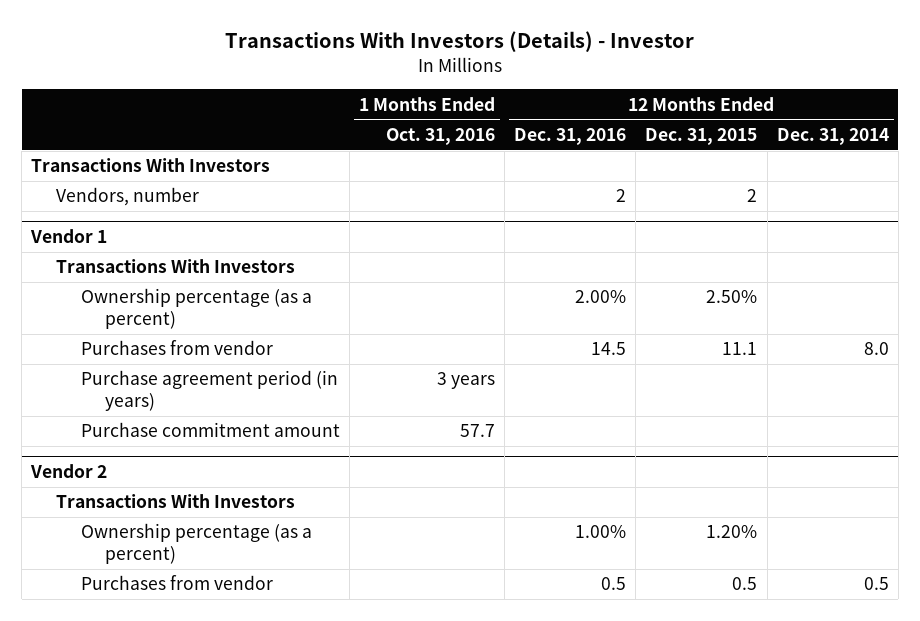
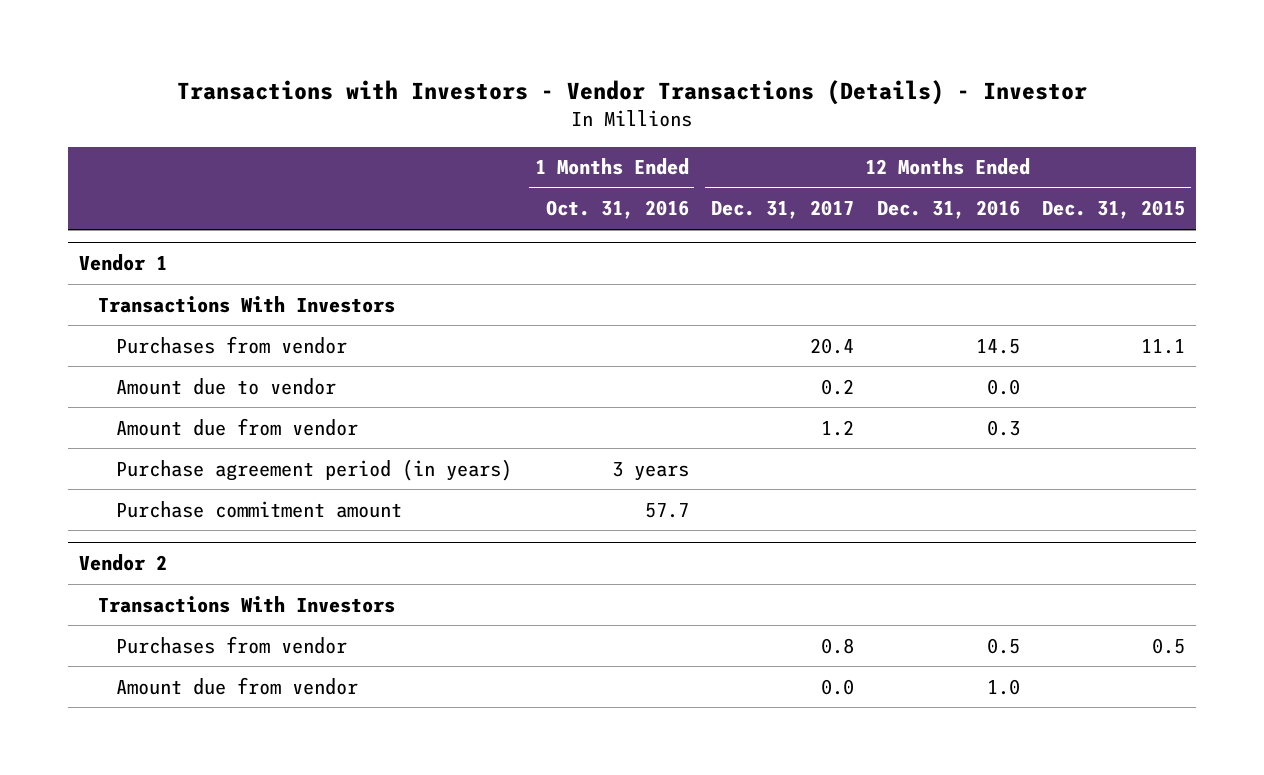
[224,31,694,53] Transactions With Investors (Details) - Investor -> [176,80,1087,106] Transactions with Investors - Vendor Transactions (Details) - Investor
[776,127,889,145] Dec. 31, 2014 -> none
none -> [711,200,855,220] Dec. 31, 2017
[31,158,271,173] Transactions With Investors -> none
[55,187,199,207] Vendors, number -> none
[80,288,312,329] Ownership percentage (as a percent) -> none
none -> [116,377,337,395] Amount due to vendor
none -> [116,417,359,436] Amount due from vendor
[80,523,312,564] Ownership percentage (as a percent) -> none
none -> [116,676,359,695] Amount due from vendor

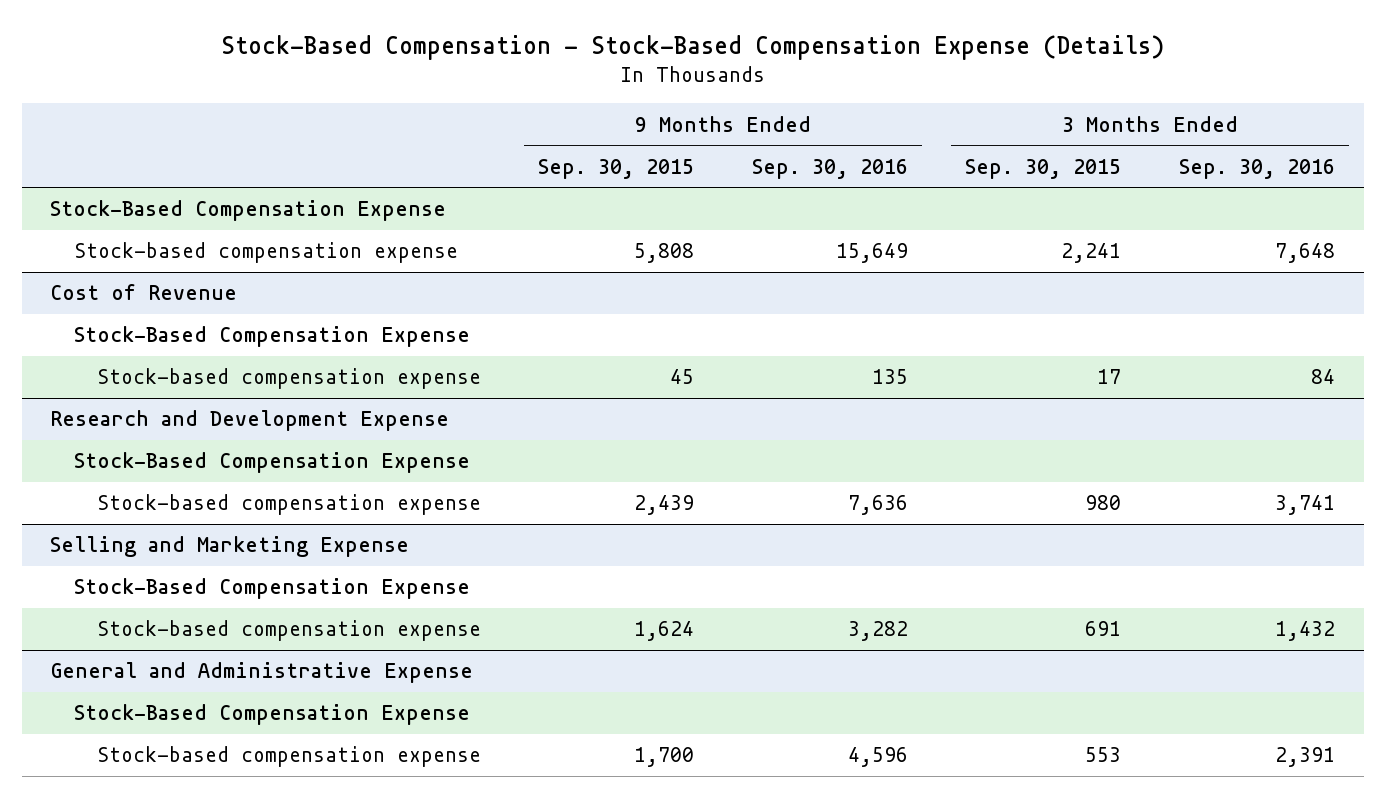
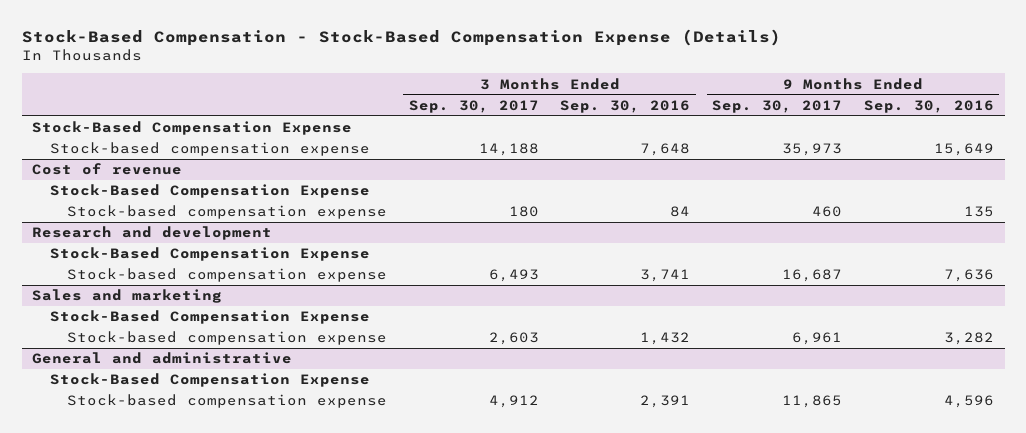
[538,158,695,179] Sep. 30, 2015 -> none
[965,158,1122,179] Sep. 30, 2015 -> none
none -> [408,99,539,113] Sep. 30, 2017
none -> [712,99,843,113] Sep. 30, 2017
[50,284,238,301] Cost of Revenue -> [32,163,183,176] Cost of revenue
[50,410,450,432] Research and Development Expense -> [32,226,273,241] Research and development
[50,536,410,558] Selling and Marketing Expense -> [32,289,223,304] Sales and marketing
[50,662,474,684] General and Administrative Expense -> [32,352,293,365] General and administrative

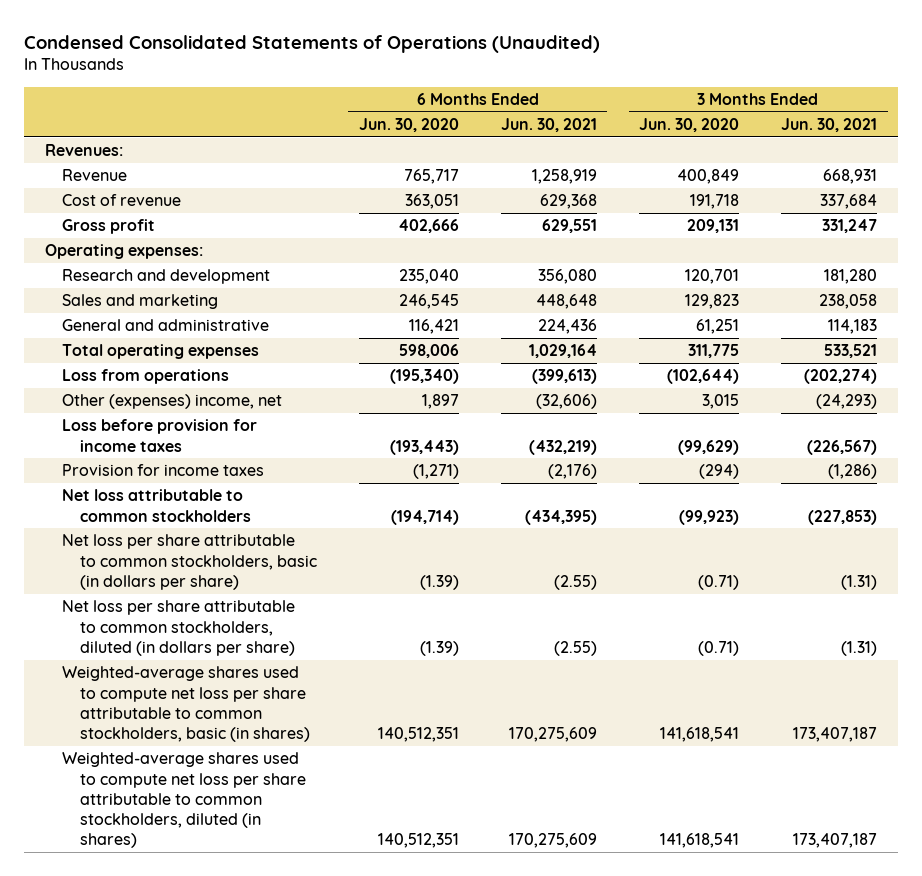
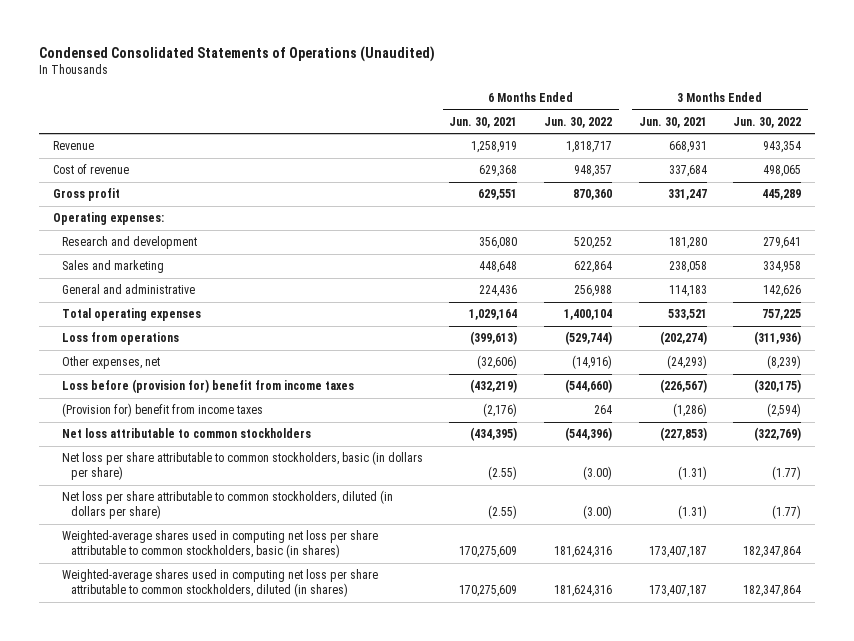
[358,118,459,133] Jun. 30, 2020 -> none
[639,118,740,133] Jun. 30, 2020 -> none
none -> [544,116,613,128] Jun. 30, 2022
none -> [733,116,802,128] Jun. 30, 2022
[44,144,123,157] Revenues: -> none
[62,394,283,410] Other (expenses) income, net -> [61,356,160,370] Other expenses, net
[62,419,258,452] Loss before provision for income taxes -> [61,379,354,394] Loss before (provision for) benefit from income taxes
[62,464,265,477] Provision for income taxes -> [61,403,263,418] (Provision for) benefit from income taxes
[62,666,310,743] Weighted-average shares used to compute net loss per share attributable to common stockholders, basic (in shares) -> [61,530,378,559] Weighted-average shares used in computing net loss per share attributable to common stockholders, basic (in shares)
[62,752,306,849] Weighted-average shares used to compute net loss per share attributable to common stockholders, diluted (in shares) -> [61,569,378,598] Weighted-average shares used in computing net loss per share attributable to common stockholders, diluted (in shares)

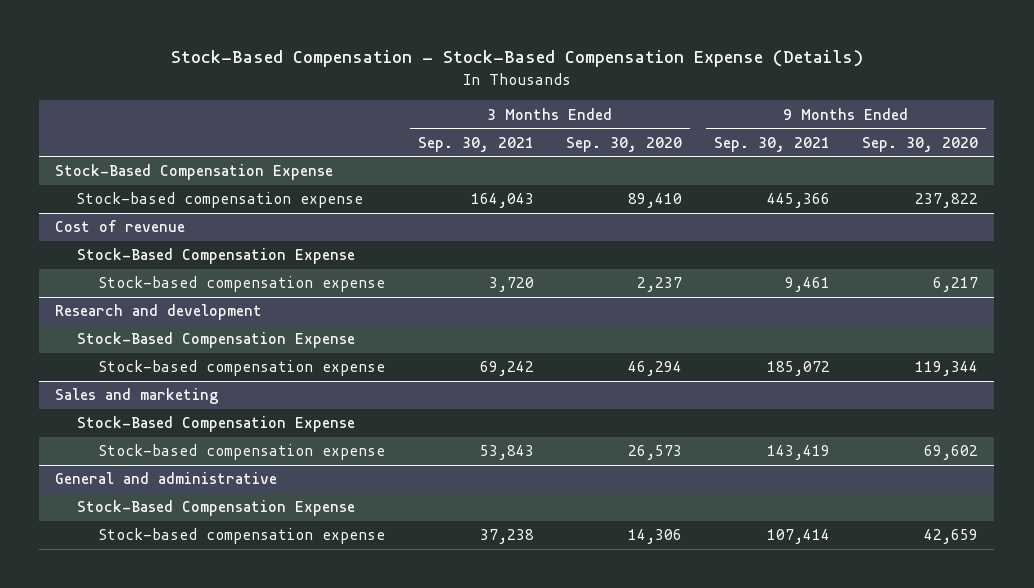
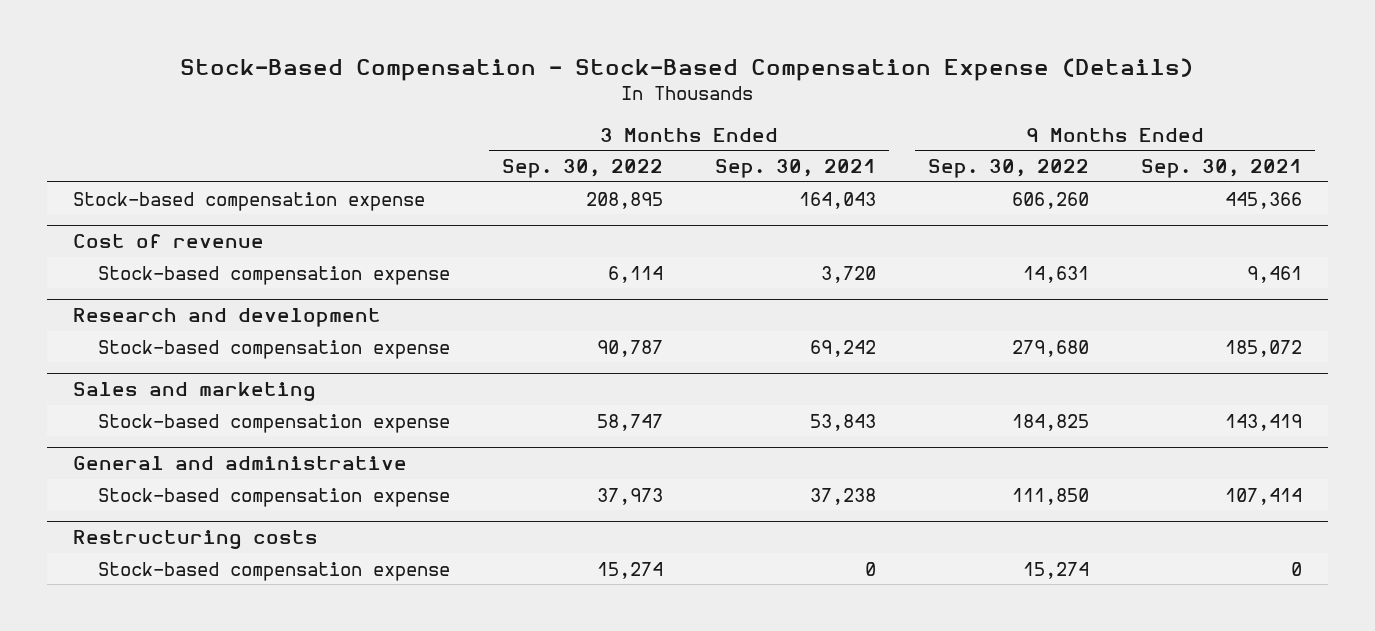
[565,136,682,152] Sep. 30, 2020 -> none
[862,136,979,152] Sep. 30, 2020 -> none
none -> [501,159,663,179] Sep. 30, 2022
none -> [928,159,1090,179] Sep. 30, 2022
[55,164,334,181] Stock-Based Compensation Expense -> none
[77,248,356,265] Stock-Based Compensation Expense -> none
[77,332,356,349] Stock-Based Compensation Expense -> none
[77,416,356,433] Stock-Based Compensation Expense -> none
[77,500,356,517] Stock-Based Compensation Expense -> none
none -> [72,529,318,549] Restructuring costs
none -> [97,561,450,581] Stock-based compensation expense

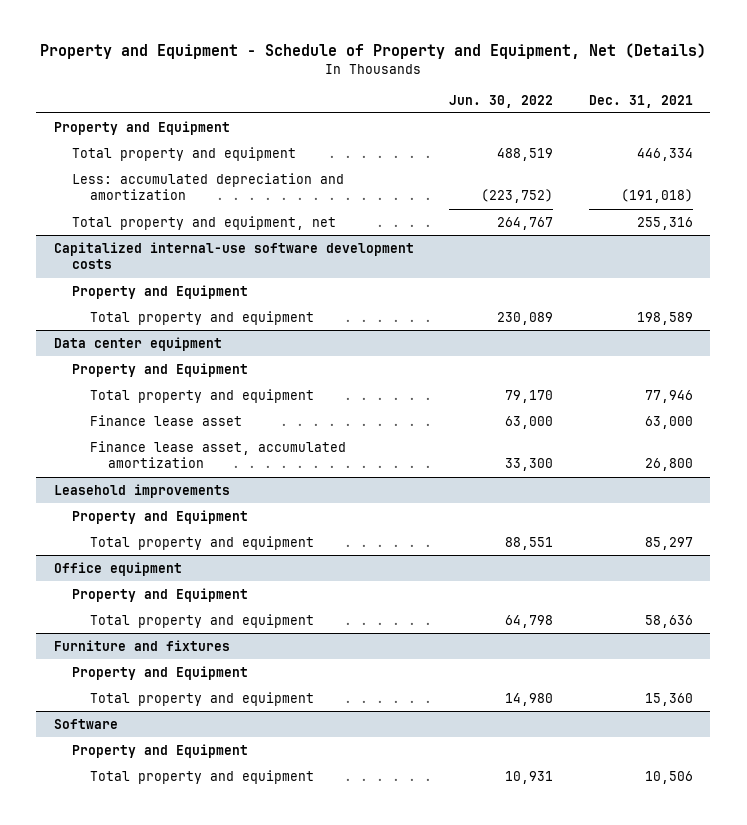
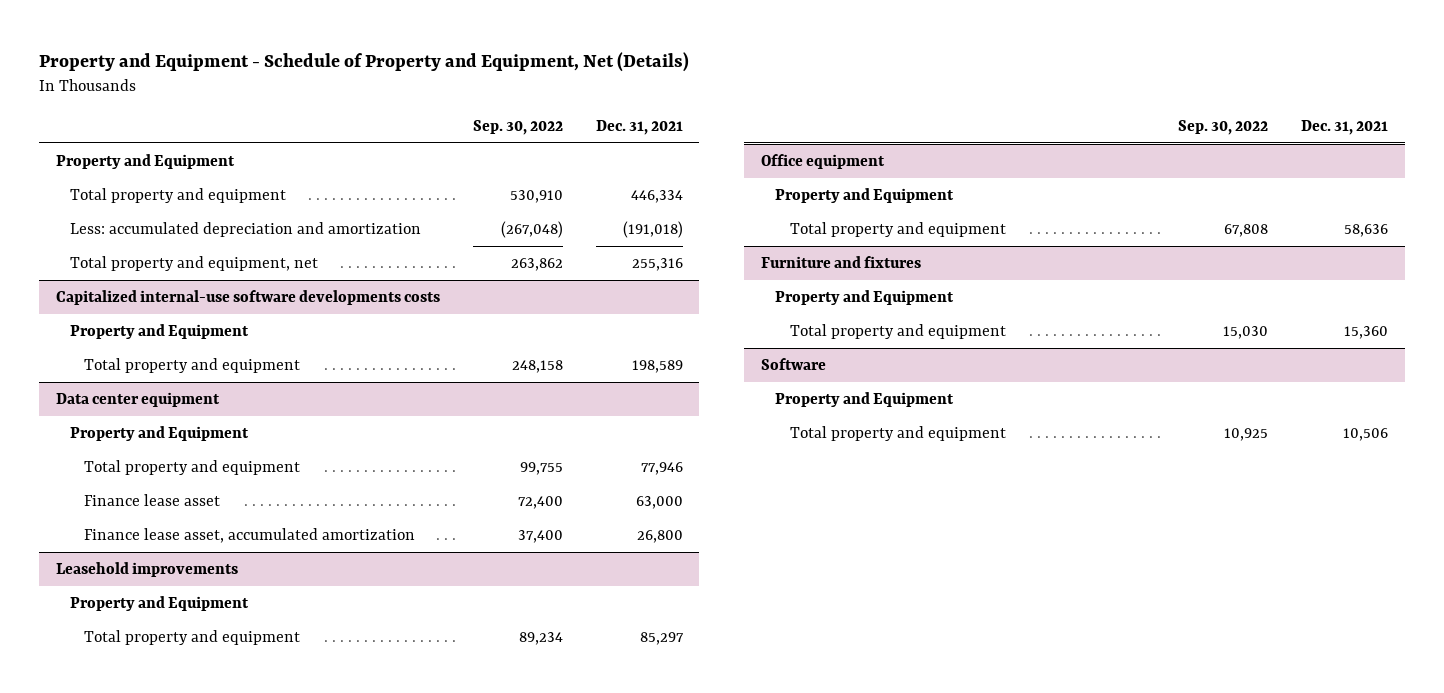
[449,94,554,108] Jun. 30, 2022 -> none
none -> [472,120,563,136] Sep. 30, 2022
[53,241,414,270] Capitalized internal-use software development costs -> [55,289,440,305] Capitalized internal-use software developments costs

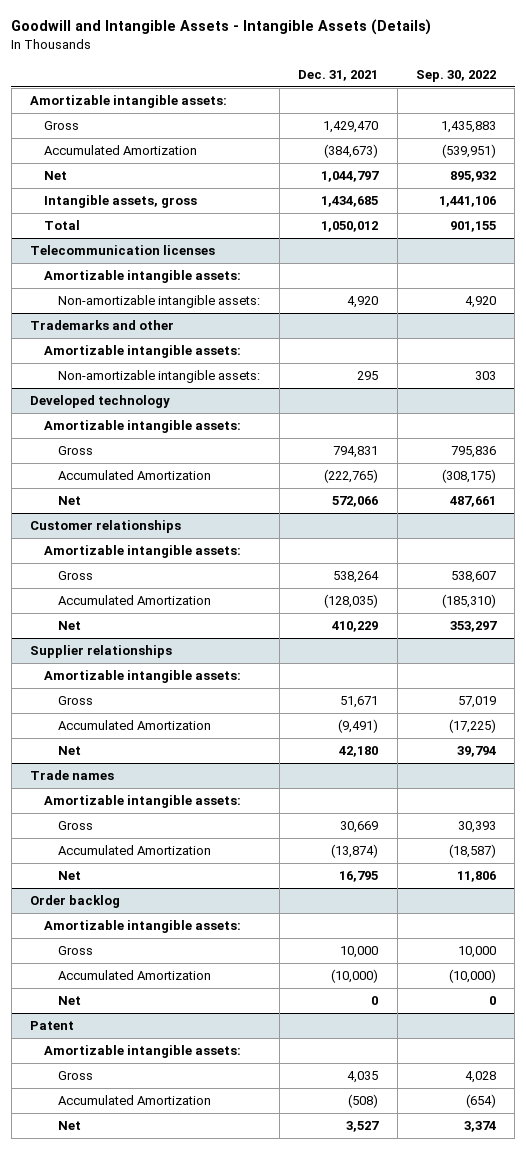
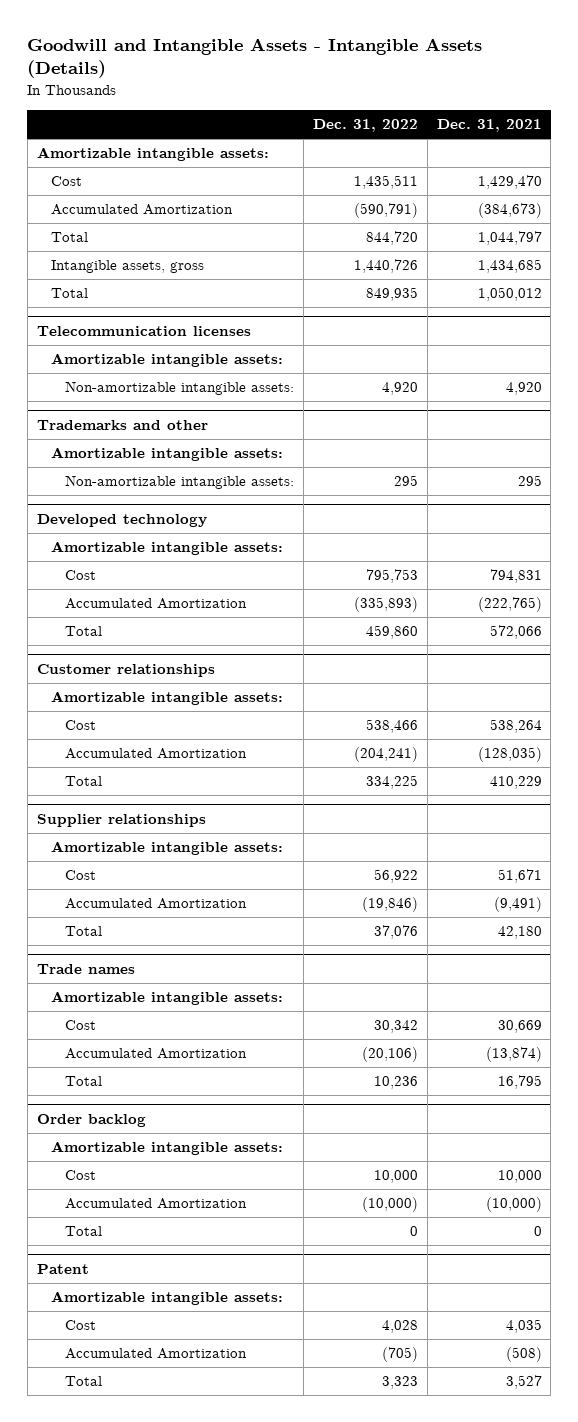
[415,69,496,82] Sep. 30, 2022 -> none
none -> [312,119,418,133] Dec. 31, 2022
[44,121,80,131] Gross -> [50,176,82,187] Cost
[44,171,68,181] Net -> [50,232,88,243] Total
[58,446,94,456] Gross -> [64,570,96,581] Cost
[58,496,82,506] Net -> [64,626,102,637] Total
[58,571,94,581] Gross -> [64,720,96,731] Cost
[58,621,82,631] Net -> [64,776,102,787] Total
[58,696,94,706] Gross -> [64,870,96,881] Cost
[58,746,82,756] Net -> [64,926,102,937] Total
[58,821,94,831] Gross -> [64,1020,96,1031] Cost
[58,871,82,881] Net -> [64,1076,102,1087] Total
[58,946,94,956] Gross -> [64,1170,96,1181] Cost
[58,996,82,1006] Net -> [64,1226,102,1237] Total
[58,1071,94,1081] Gross -> [64,1320,96,1331] Cost
[58,1121,82,1131] Net -> [64,1376,102,1387] Total

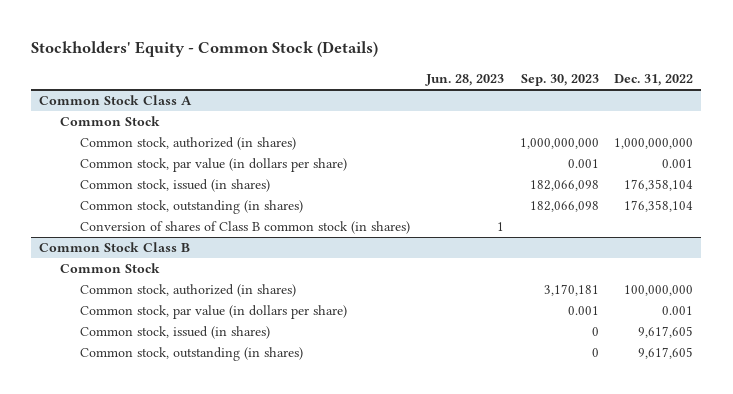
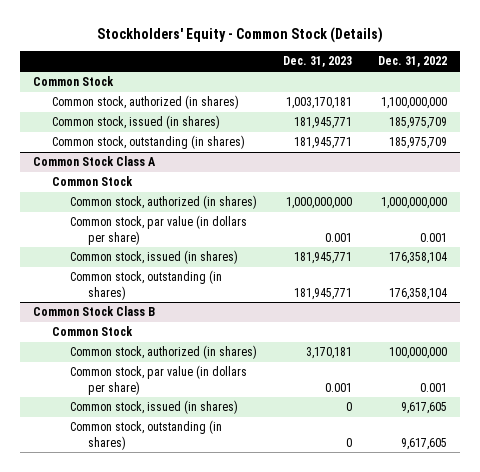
[425,74,505,87] Jun. 28, 2023 -> none
[520,74,599,87] Sep. 30, 2023 -> none
none -> [282,56,352,68] Dec. 31, 2023
none -> [33,76,115,87] Common Stock
none -> [51,95,239,110] Common stock, authorized (in shares)
none -> [51,115,220,130] Common stock, issued (in shares)
none -> [51,135,245,150] Common stock, outstanding (in shares)
[80,221,411,235] Conversion of shares of Class B common stock (in shares) -> none

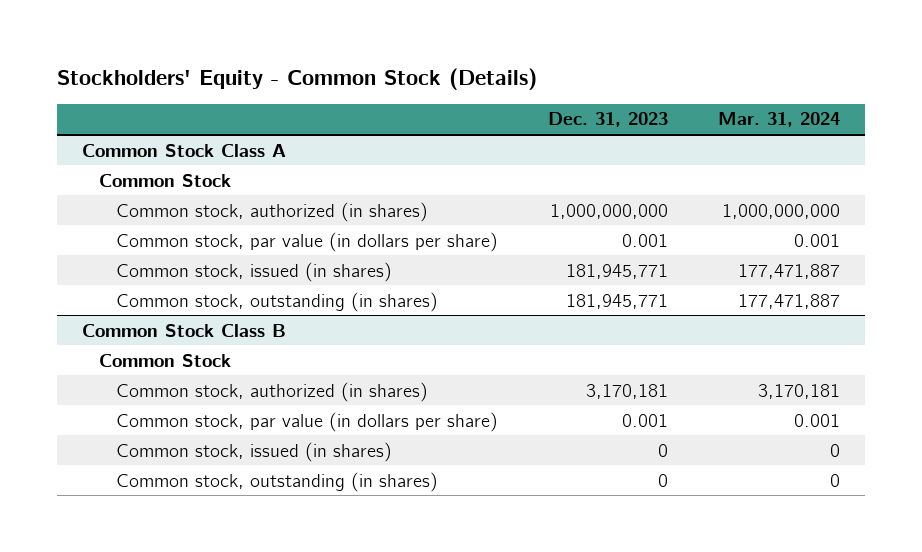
[377,56,447,68] Dec. 31, 2022 -> none
none -> [718,112,841,128] Mar. 31, 2024
[33,76,115,87] Common Stock -> none
[51,95,239,110] Common stock, authorized (in shares) -> none
[51,115,220,130] Common stock, issued (in shares) -> none
[51,135,245,150] Common stock, outstanding (in shares) -> none

